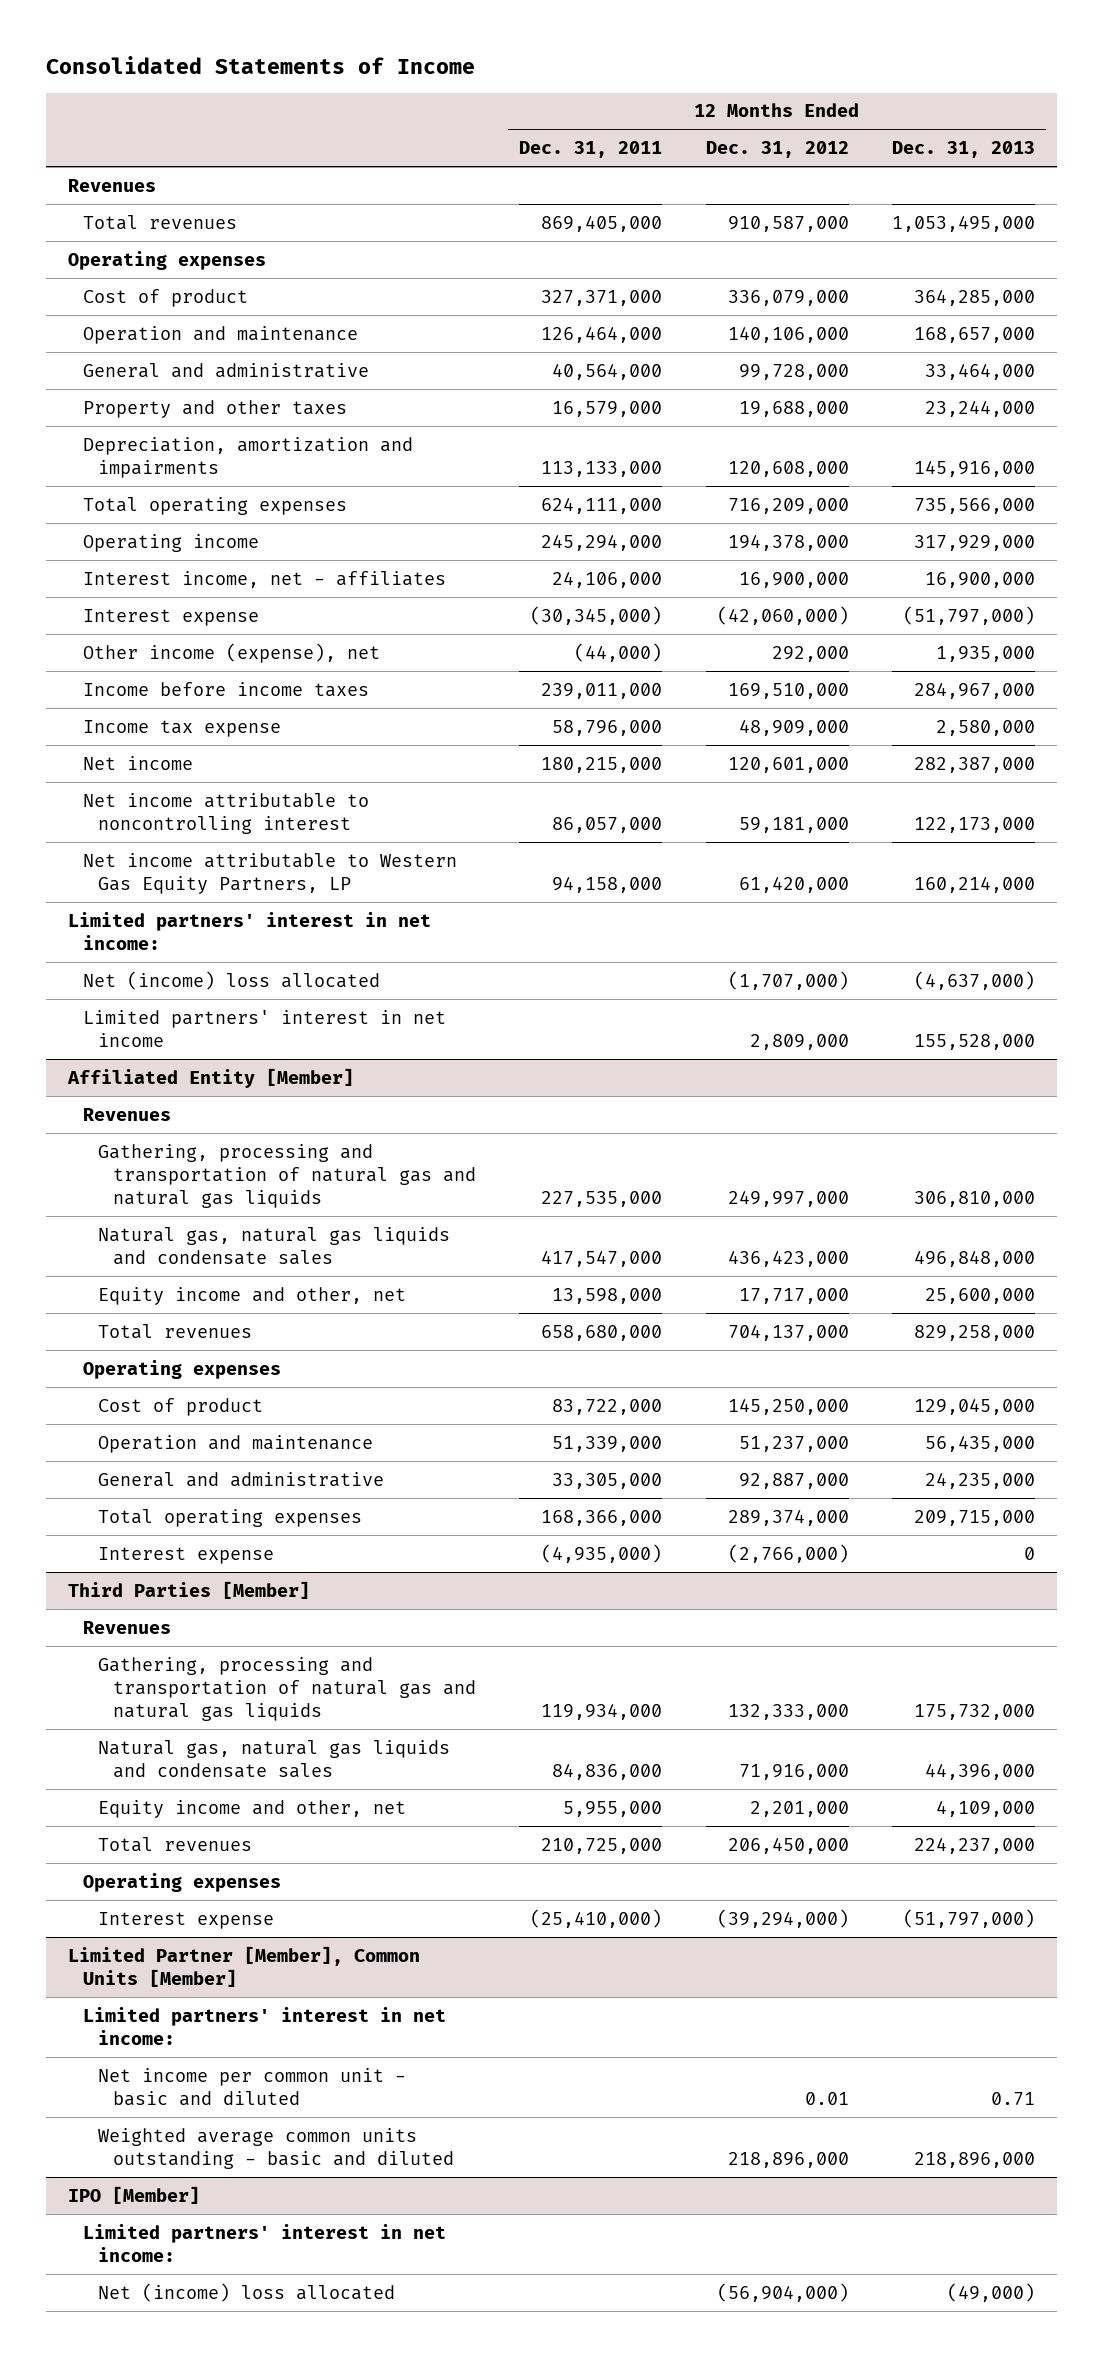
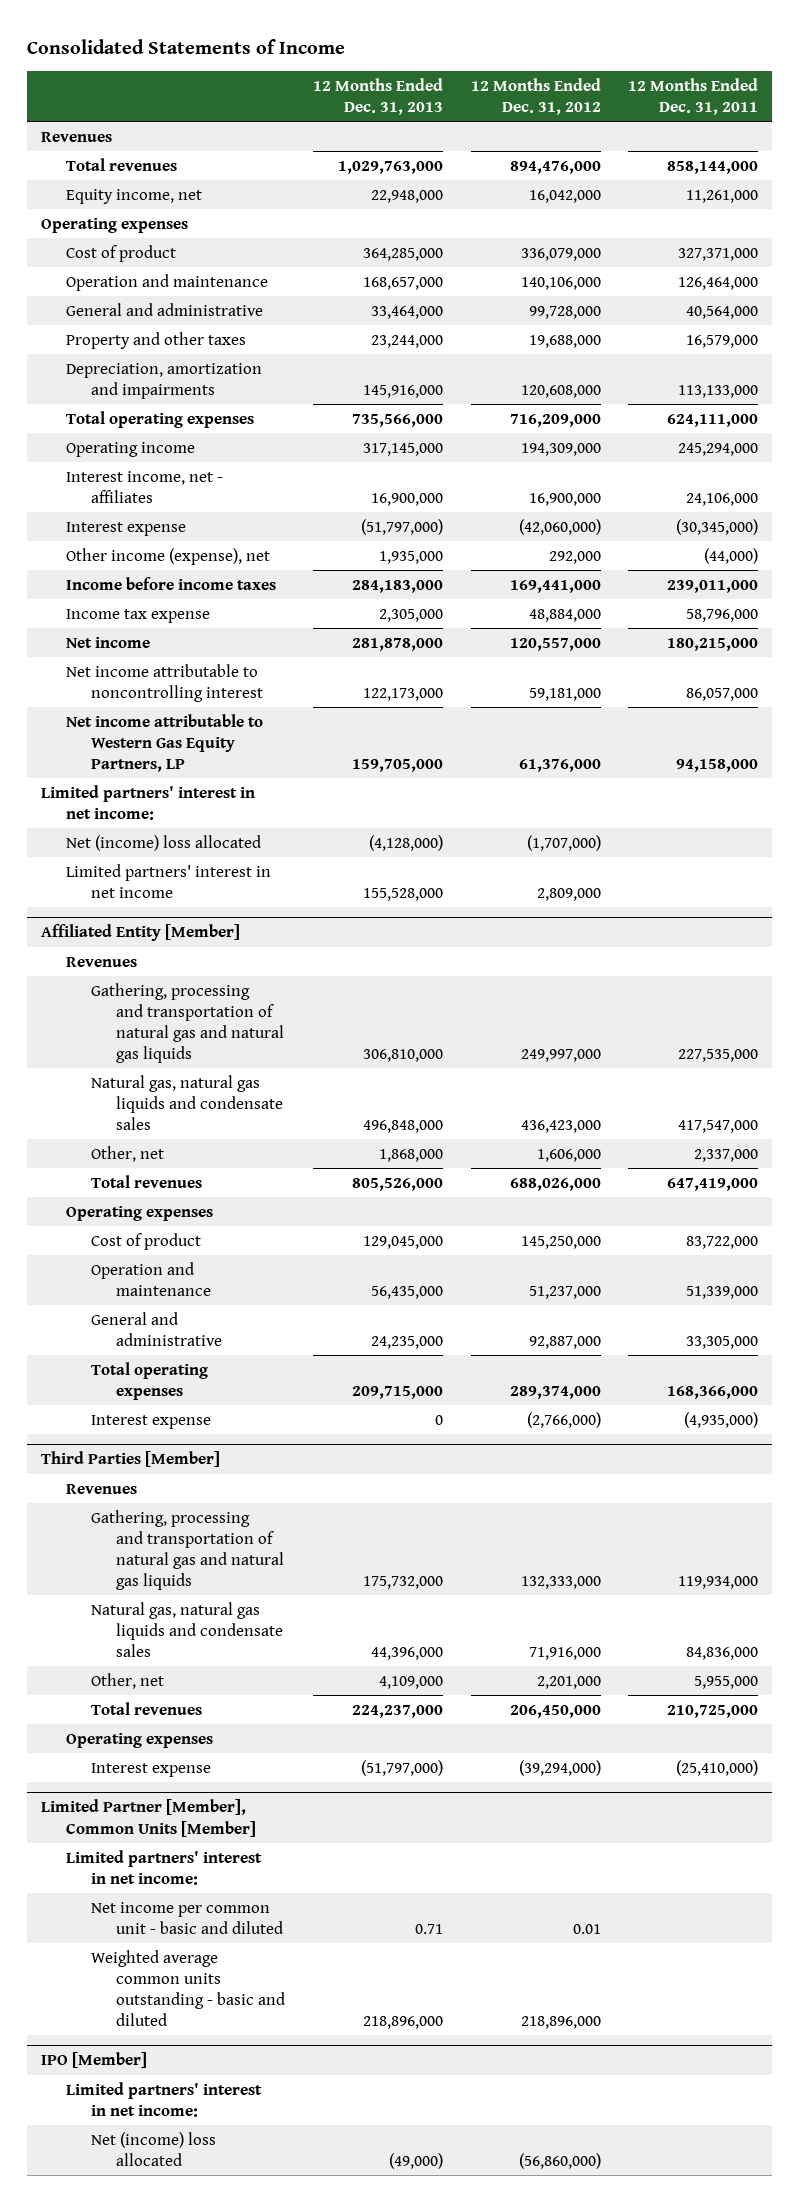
[541,215,663,232] 869,405,000 -> [667,160,759,174] 858,144,000
[727,215,849,232] 910,587,000 -> [509,160,601,174] 894,476,000
[891,215,1035,232] 1,053,495,000 -> [338,160,444,174] 1,029,763,000
none -> [66,188,203,204] Equity income, net
[727,534,849,551] 194,378,000 -> [520,442,601,456] 194,309,000
[913,534,1035,551] 317,929,000 -> [363,442,444,456] 317,145,000
[727,682,849,699] 169,510,000 -> [509,579,601,593] 169,441,000
[913,682,1035,699] 284,967,000 -> [352,579,444,593] 284,183,000
[738,719,849,736] 48,909,000 -> [528,608,601,622] 48,884,000
[935,719,1035,736] 2,580,000 -> [379,608,444,622] 2,305,000
[727,756,849,773] 120,601,000 -> [509,637,601,651] 120,557,000
[913,756,1035,773] 282,387,000 -> [352,637,444,651] 281,878,000
[738,876,849,893] 61,420,000 -> [518,759,601,773] 61,376,000
[913,876,1035,893] 160,214,000 -> [352,759,444,773] 159,705,000
[913,970,1035,990] (4,637,000) -> [369,834,444,851] (4,128,000)
[97,1286,406,1305] Equity income and other, net -> [91,1145,165,1162] Other, net
[552,1287,663,1304] 13,598,000 -> [694,1148,759,1162] 2,337,000
[738,1287,849,1304] 17,717,000 -> [536,1148,601,1162] 1,606,000
[924,1287,1035,1304] 25,600,000 -> [379,1148,444,1162] 1,868,000
[541,1324,663,1341] 658,680,000 -> [667,1177,759,1191] 647,419,000
[727,1324,849,1341] 704,137,000 -> [509,1177,601,1191] 688,026,000
[913,1324,1035,1341] 829,258,000 -> [352,1177,444,1191] 805,526,000
[97,1799,406,1818] Equity income and other, net -> [91,1672,165,1689] Other, net
[716,2282,849,2302] (56,904,000) -> [518,2152,601,2169] (56,860,000)

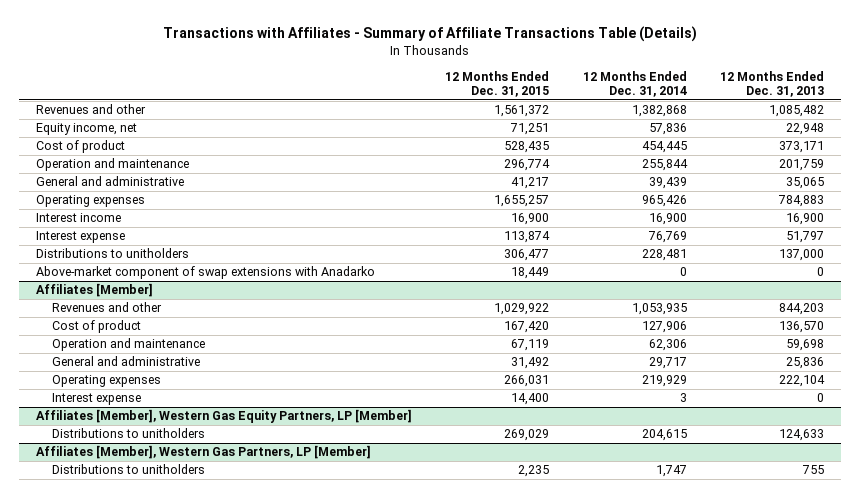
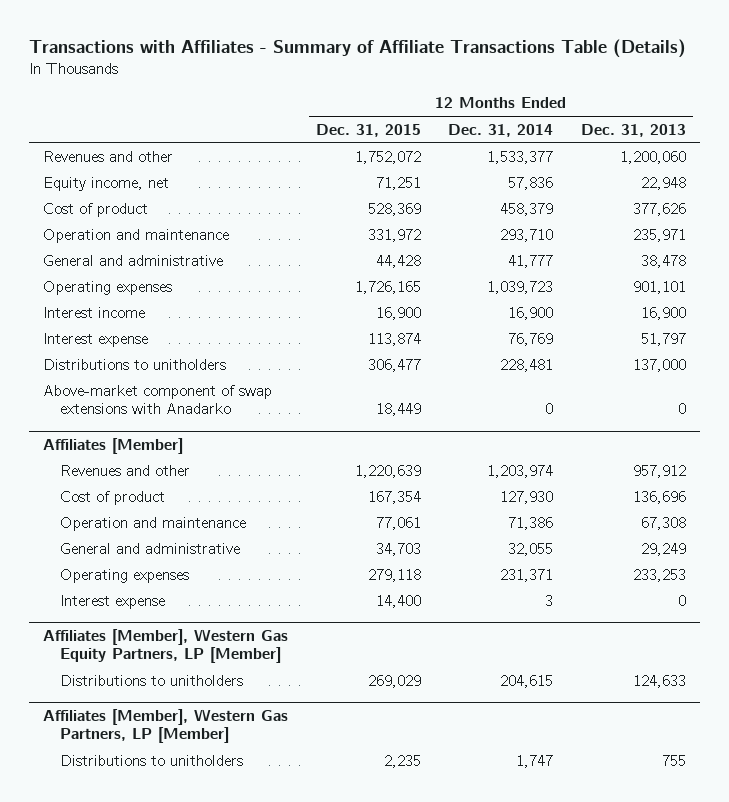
[494,105,550,118] 1,561,372 -> [354,150,421,164] 1,752,072
[631,105,687,118] 1,382,868 -> [487,150,554,164] 1,533,377
[769,105,825,118] 1,085,482 -> [619,150,686,164] 1,200,060
[504,141,550,154] 528,435 -> [367,202,421,216] 528,369
[641,141,687,154] 454,445 -> [500,202,554,216] 458,379
[779,141,825,154] 373,171 -> [632,202,686,216] 377,626
[504,159,551,172] 296,774 -> [367,228,421,242] 331,972
[641,159,688,172] 255,844 -> [500,228,554,242] 293,710
[779,159,825,172] 201,759 -> [632,228,686,242] 235,971
[511,177,550,190] 41,217 -> [375,254,421,268] 44,428
[648,177,687,190] 39,439 -> [508,254,554,268] 41,777
[786,177,825,190] 35,065 -> [640,254,686,268] 38,478
[494,195,550,208] 1,655,257 -> [354,280,421,294] 1,726,165
[641,195,687,208] 965,426 -> [487,280,554,294] 1,039,723
[778,195,825,208] 784,883 -> [632,280,686,294] 901,101
[494,303,550,316] 1,029,922 -> [354,464,421,478] 1,220,639
[631,303,687,316] 1,053,935 -> [487,464,554,478] 1,203,974
[779,303,825,316] 844,203 -> [632,464,686,478] 957,912
[504,321,550,334] 167,420 -> [367,490,421,504] 167,354
[641,321,687,334] 127,906 -> [500,490,554,504] 127,930
[779,321,825,334] 136,570 -> [632,490,686,504] 136,696
[511,339,550,352] 67,119 -> [375,516,421,530] 77,061
[648,339,687,352] 62,306 -> [508,516,554,530] 71,386
[786,339,825,352] 59,698 -> [640,516,686,530] 67,308
[511,357,550,370] 31,492 -> [375,542,421,556] 34,703
[648,357,687,370] 29,717 -> [508,542,554,556] 32,055
[786,357,825,370] 25,836 -> [640,542,686,556] 29,249
[504,375,550,388] 266,031 -> [367,568,421,582] 279,118
[641,375,687,388] 219,929 -> [500,568,554,582] 231,371
[779,375,826,388] 222,104 -> [632,568,686,582] 233,253

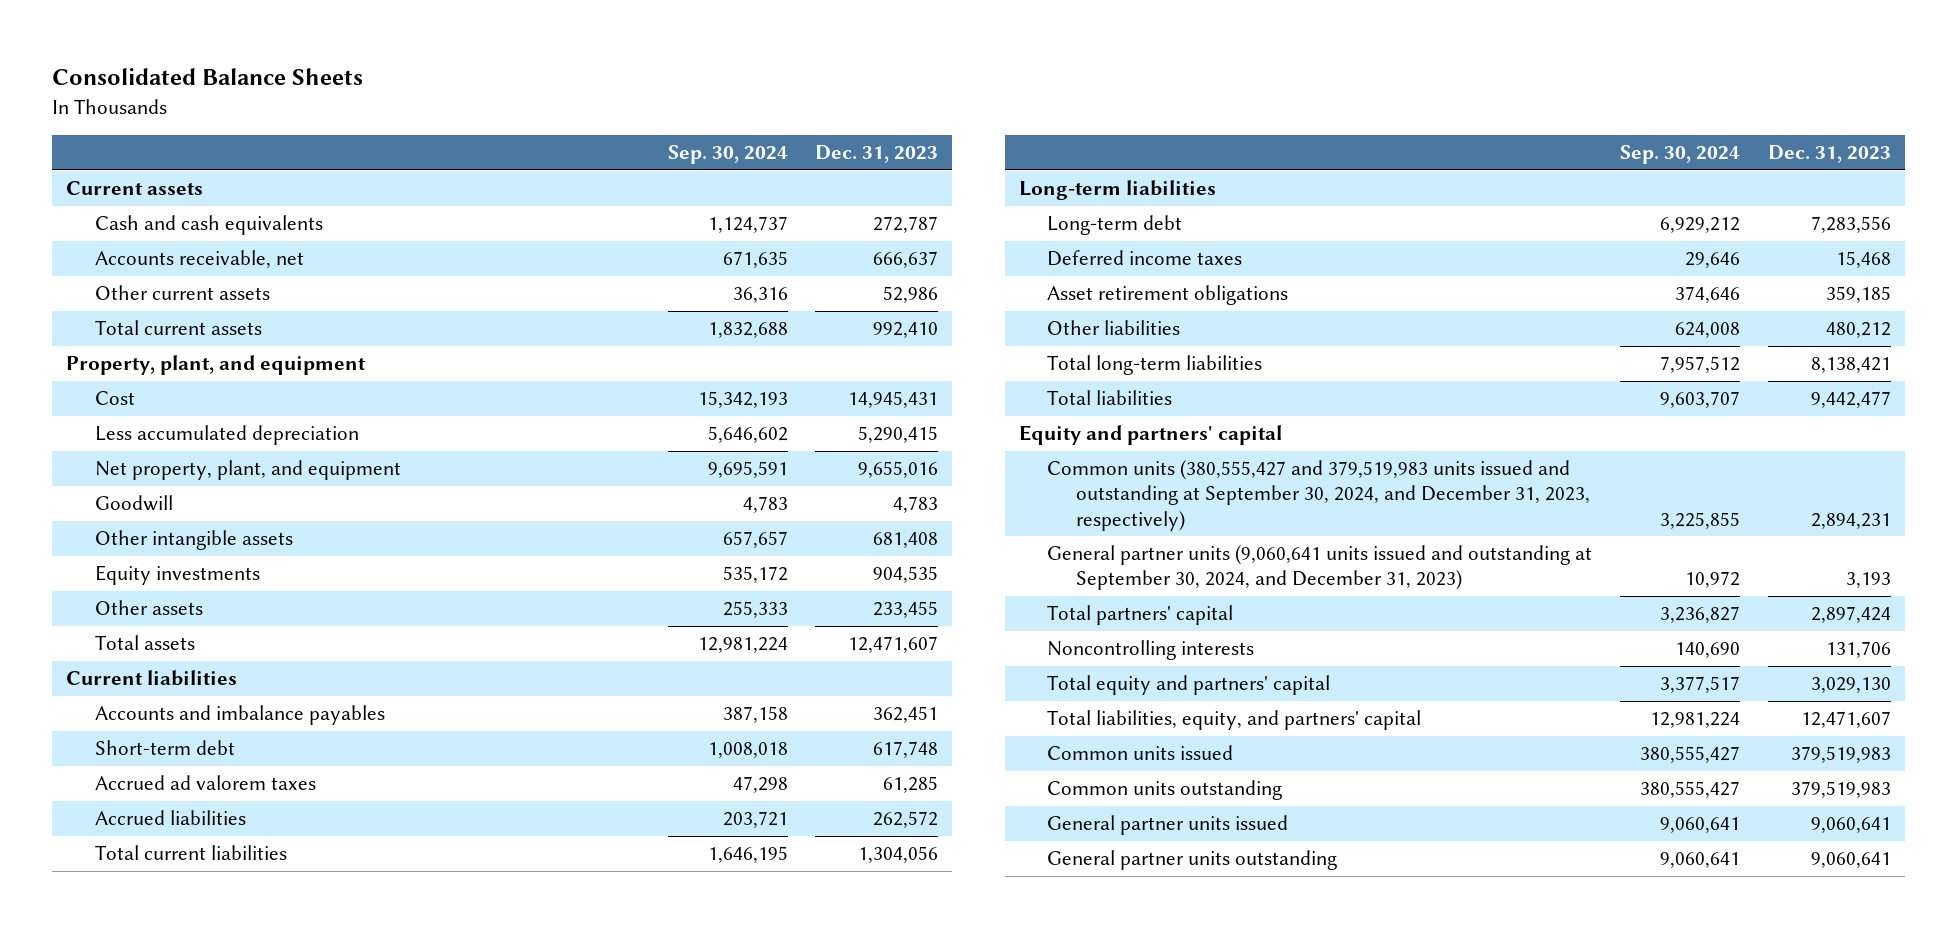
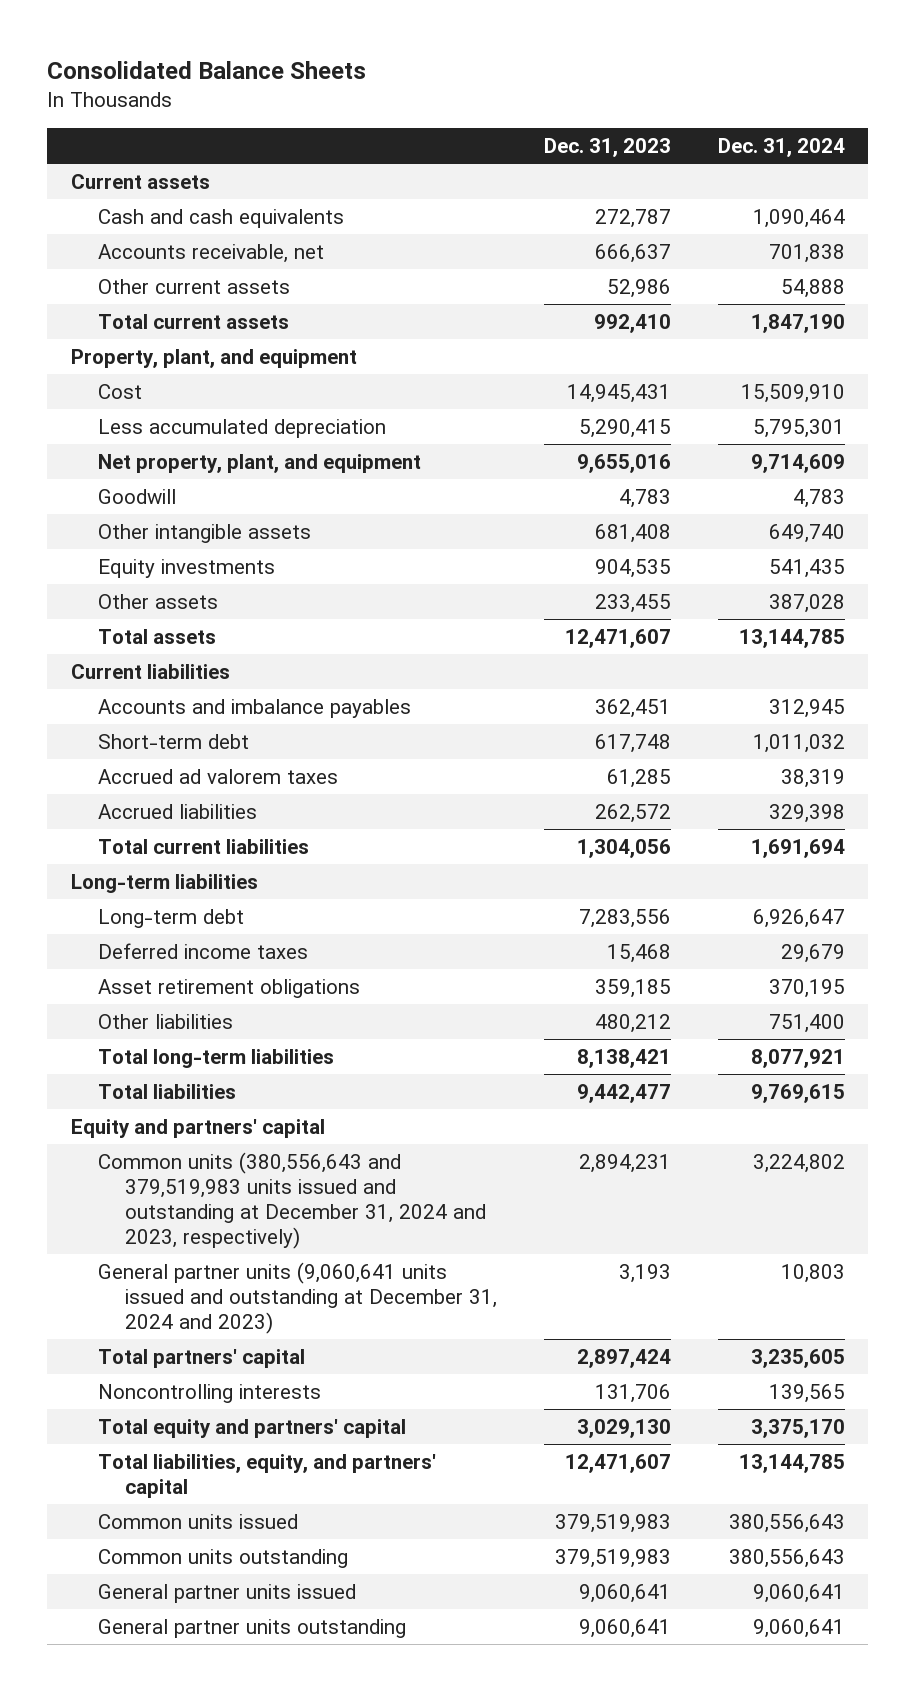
[667,144,788,164] Sep. 30, 2024 -> none
none -> [717,138,845,158] Dec. 31, 2024
[1047,460,1590,531] Common units (380,555,427 and 379,519,983 units issued and outstanding at September 30, 2024, and December 31, 2023, respectively) -> [97,1151,487,1249] Common units (380,556,643 and 379,519,983 units issued and outstanding at December 31, 2024 and 2023, respectively)
[1047,545,1593,591] General partner units (9,060,641 units issued and outstanding at September 30, 2024, and December 31, 2023) -> [97,1261,498,1334] General partner units (9,060,641 units issued and outstanding at December 31, 2024 and 2023)

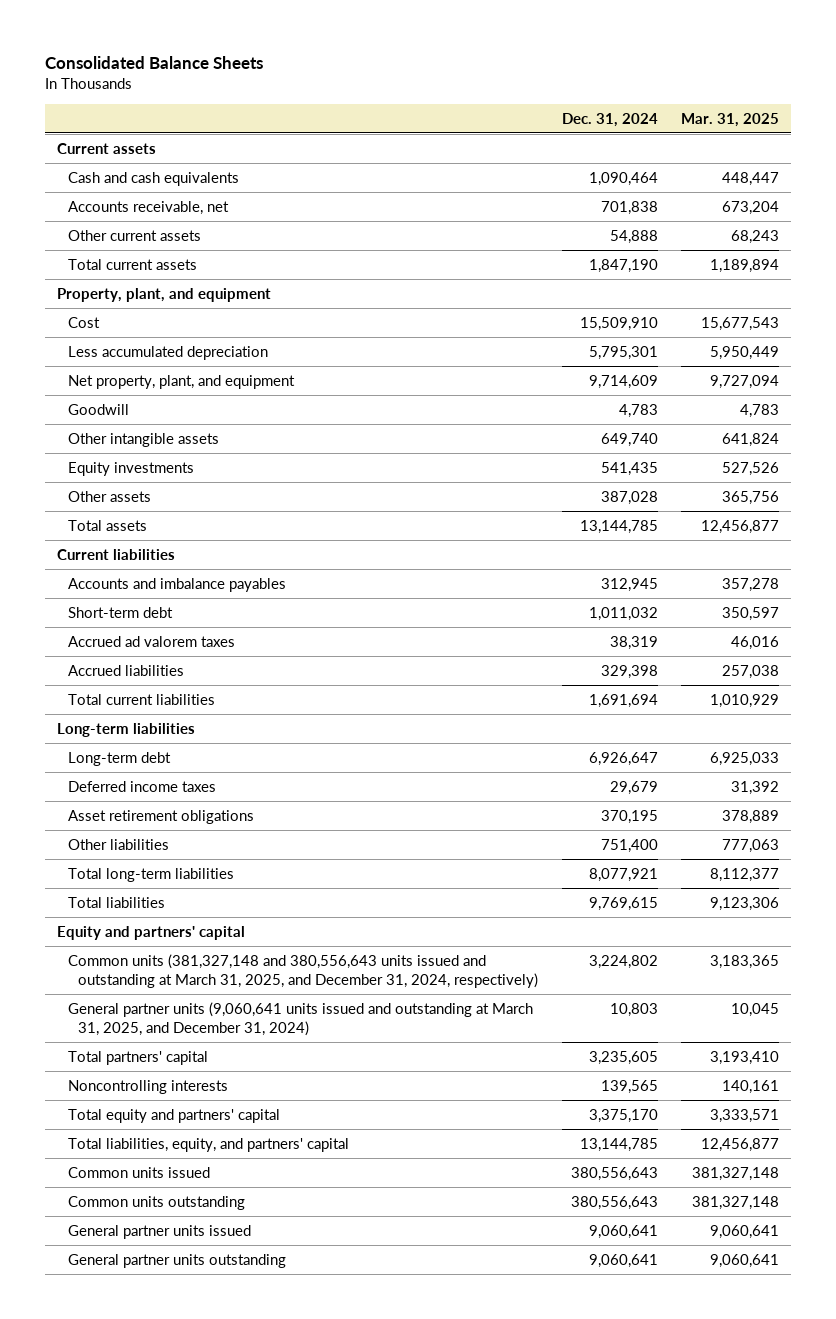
[544,138,672,158] Dec. 31, 2023 -> none
none -> [681,112,780,127] Mar. 31, 2025
[97,1151,487,1249] Common units (380,556,643 and 379,519,983 units issued and outstanding at December 31, 2024 and 2023, respectively) -> [67,953,539,988] Common units (381,327,148 and 380,556,643 units issued and outstanding at March 31, 2025, and December 31, 2024, respectively)
[97,1261,498,1334] General partner units (9,060,641 units issued and outstanding at December 31, 2024 and 2023) -> [67,1001,533,1036] General partner units (9,060,641 units issued and outstanding at March 31, 2025, and December 31, 2024)

